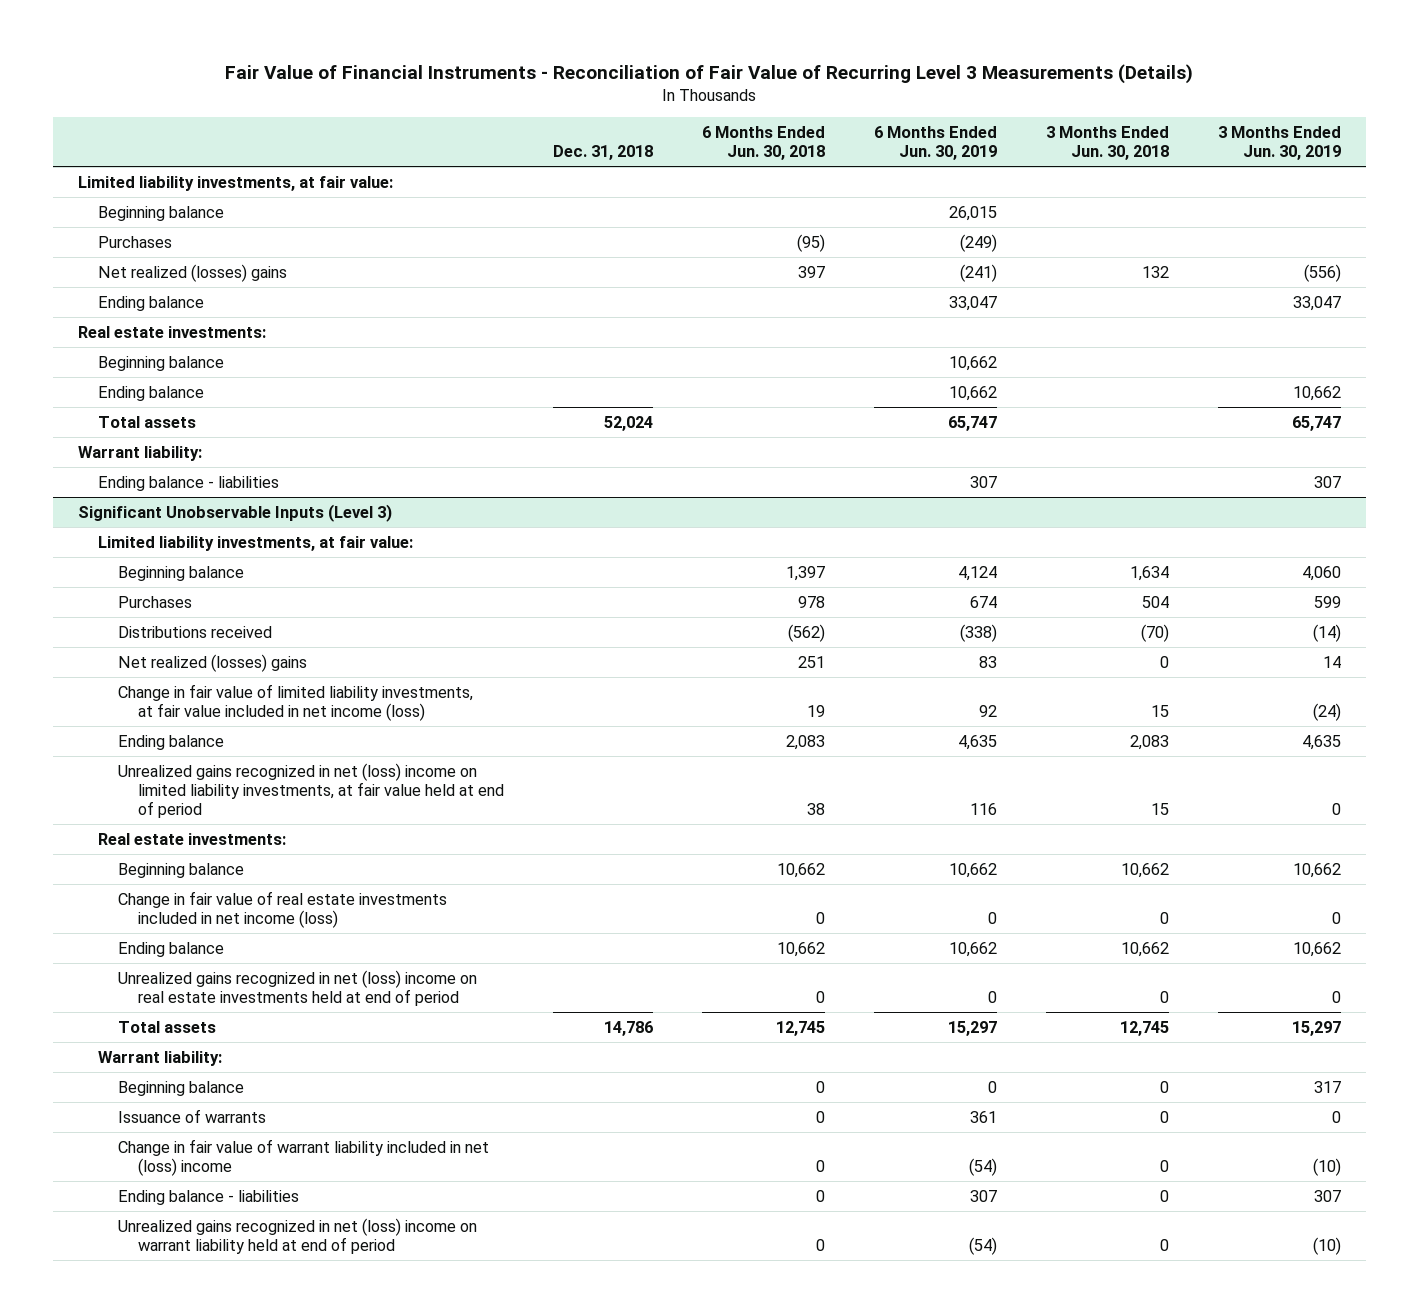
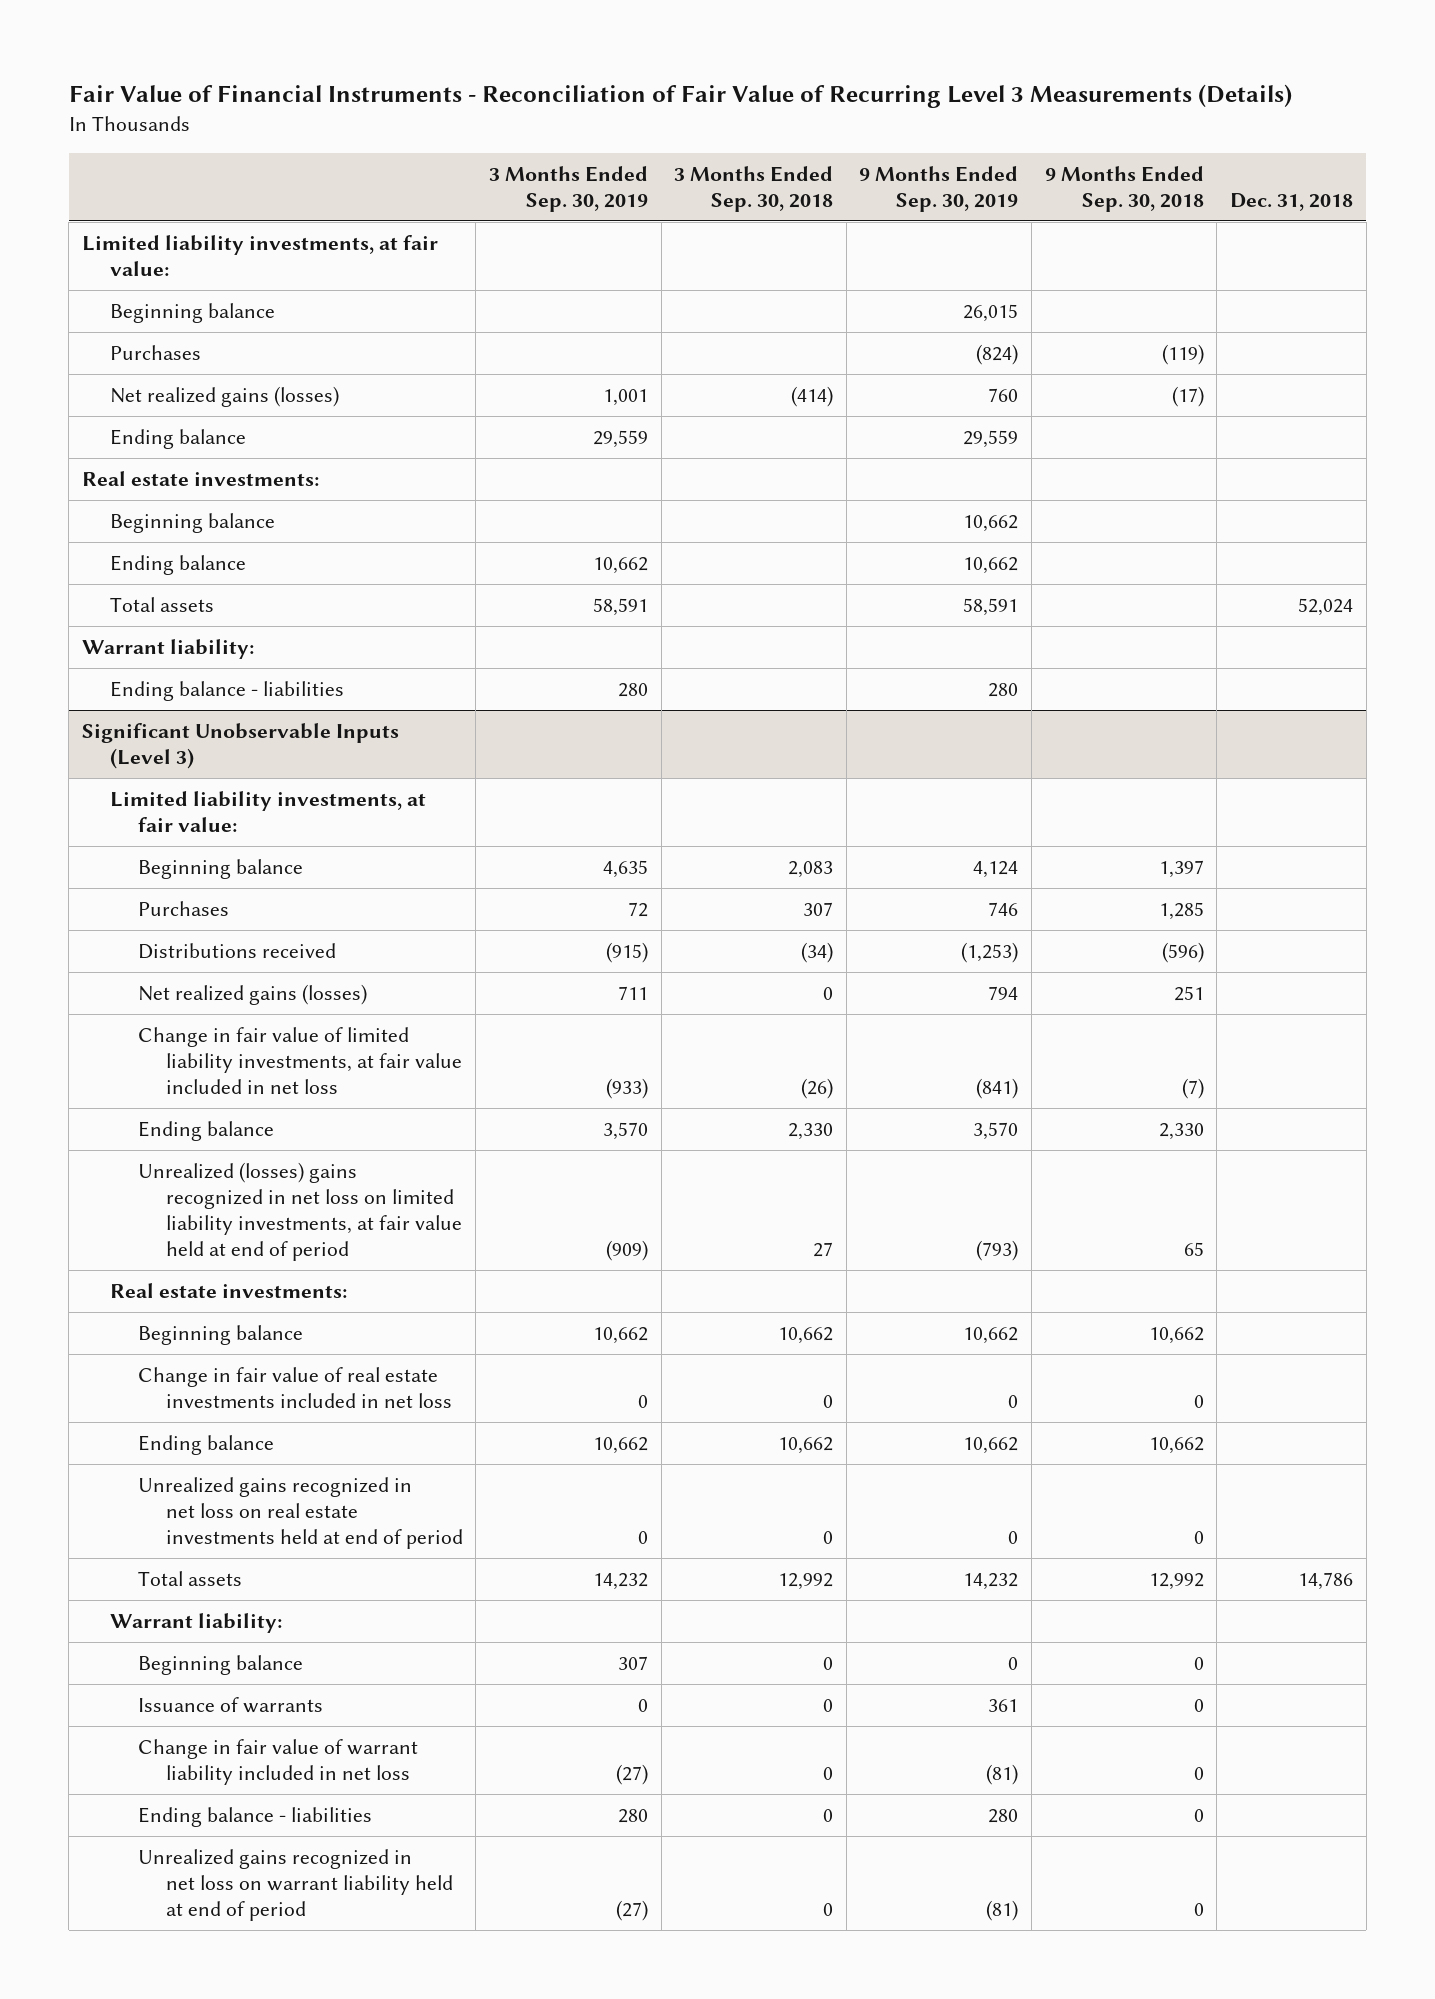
[702,125,826,160] 6 Months Ended Jun. 30, 2018 -> none
[874,125,998,160] 6 Months Ended Jun. 30, 2019 -> none
[1046,125,1170,160] 3 Months Ended Jun. 30, 2018 -> none
[1218,125,1342,160] 3 Months Ended Jun. 30, 2019 -> none
none -> [488,165,648,212] 3 Months Ended Sep. 30, 2019
none -> [674,165,834,212] 3 Months Ended Sep. 30, 2018
none -> [859,165,1019,212] 9 Months Ended Sep. 30, 2019
none -> [1044,165,1204,212] 9 Months Ended Sep. 30, 2018
[97,263,287,282] Net realized (losses) gains -> [109,385,339,407] Net realized gains (losses)
[117,653,307,672] Net realized (losses) gains -> [137,983,367,1005] Net realized gains (losses)
[117,683,473,721] Change in fair value of limited liability investments, at fair value included in net income (loss) -> [137,1026,462,1095] Change in fair value of limited liability investments, at fair value included in net loss
[117,762,505,818] Unrealized gains recognized in net (loss) income on limited liability investments, at fair value held at end of period -> [137,1161,462,1262] Unrealized (losses) gains recognized in net loss on limited liability investments, at fair value held at end of period
[117,890,447,928] Change in fair value of real estate investments included in net income (loss) -> [137,1366,452,1409] Change in fair value of real estate investments included in net loss
[117,969,477,1006] Unrealized gains recognized in net (loss) income on real estate investments held at end of period -> [137,1476,463,1550] Unrealized gains recognized in net loss on real estate investments held at end of period
[117,1138,489,1176] Change in fair value of warrant liability included in net (loss) income -> [137,1738,418,1786] Change in fair value of warrant liability included in net loss
[117,1217,477,1254] Unrealized gains recognized in net (loss) income on warrant liability held at end of period -> [137,1848,453,1922] Unrealized gains recognized in net loss on warrant liability held at end of period

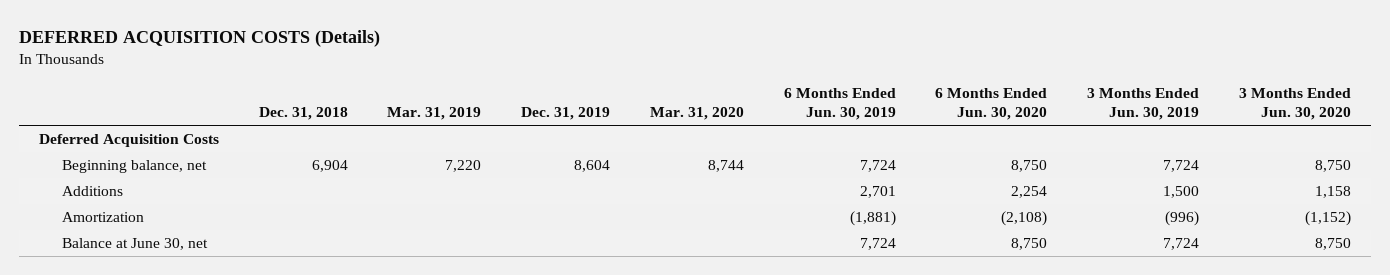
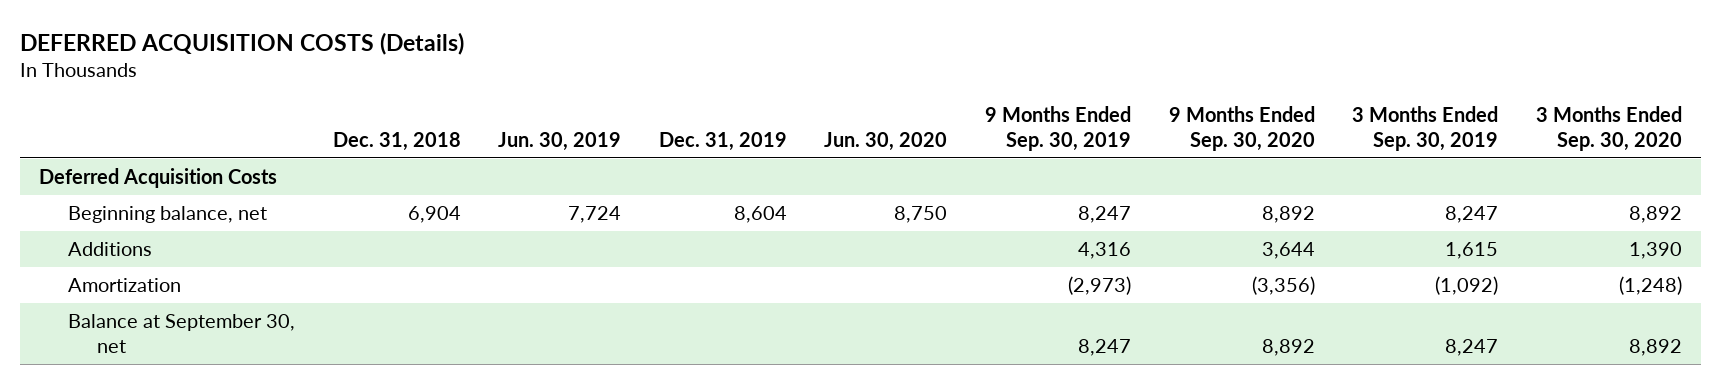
[387,107,482,121] Mar. 31, 2019 -> none
[649,107,744,121] Mar. 31, 2020 -> none
[783,87,896,121] 6 Months Ended Jun. 30, 2019 -> none
[935,87,1048,121] 6 Months Ended Jun. 30, 2020 -> none
[1087,87,1200,121] 3 Months Ended Jun. 30, 2019 -> none
[1238,87,1351,121] 3 Months Ended Jun. 30, 2020 -> none
none -> [498,131,622,151] Jun. 30, 2019
none -> [824,131,948,151] Jun. 30, 2020
none -> [985,105,1132,151] 9 Months Ended Sep. 30, 2019
none -> [1168,105,1315,151] 9 Months Ended Sep. 30, 2020
none -> [1352,105,1499,151] 3 Months Ended Sep. 30, 2019
none -> [1536,105,1683,151] 3 Months Ended Sep. 30, 2020
[62,238,209,251] Balance at June 30, net -> [67,314,295,353] Balance at September 30, net

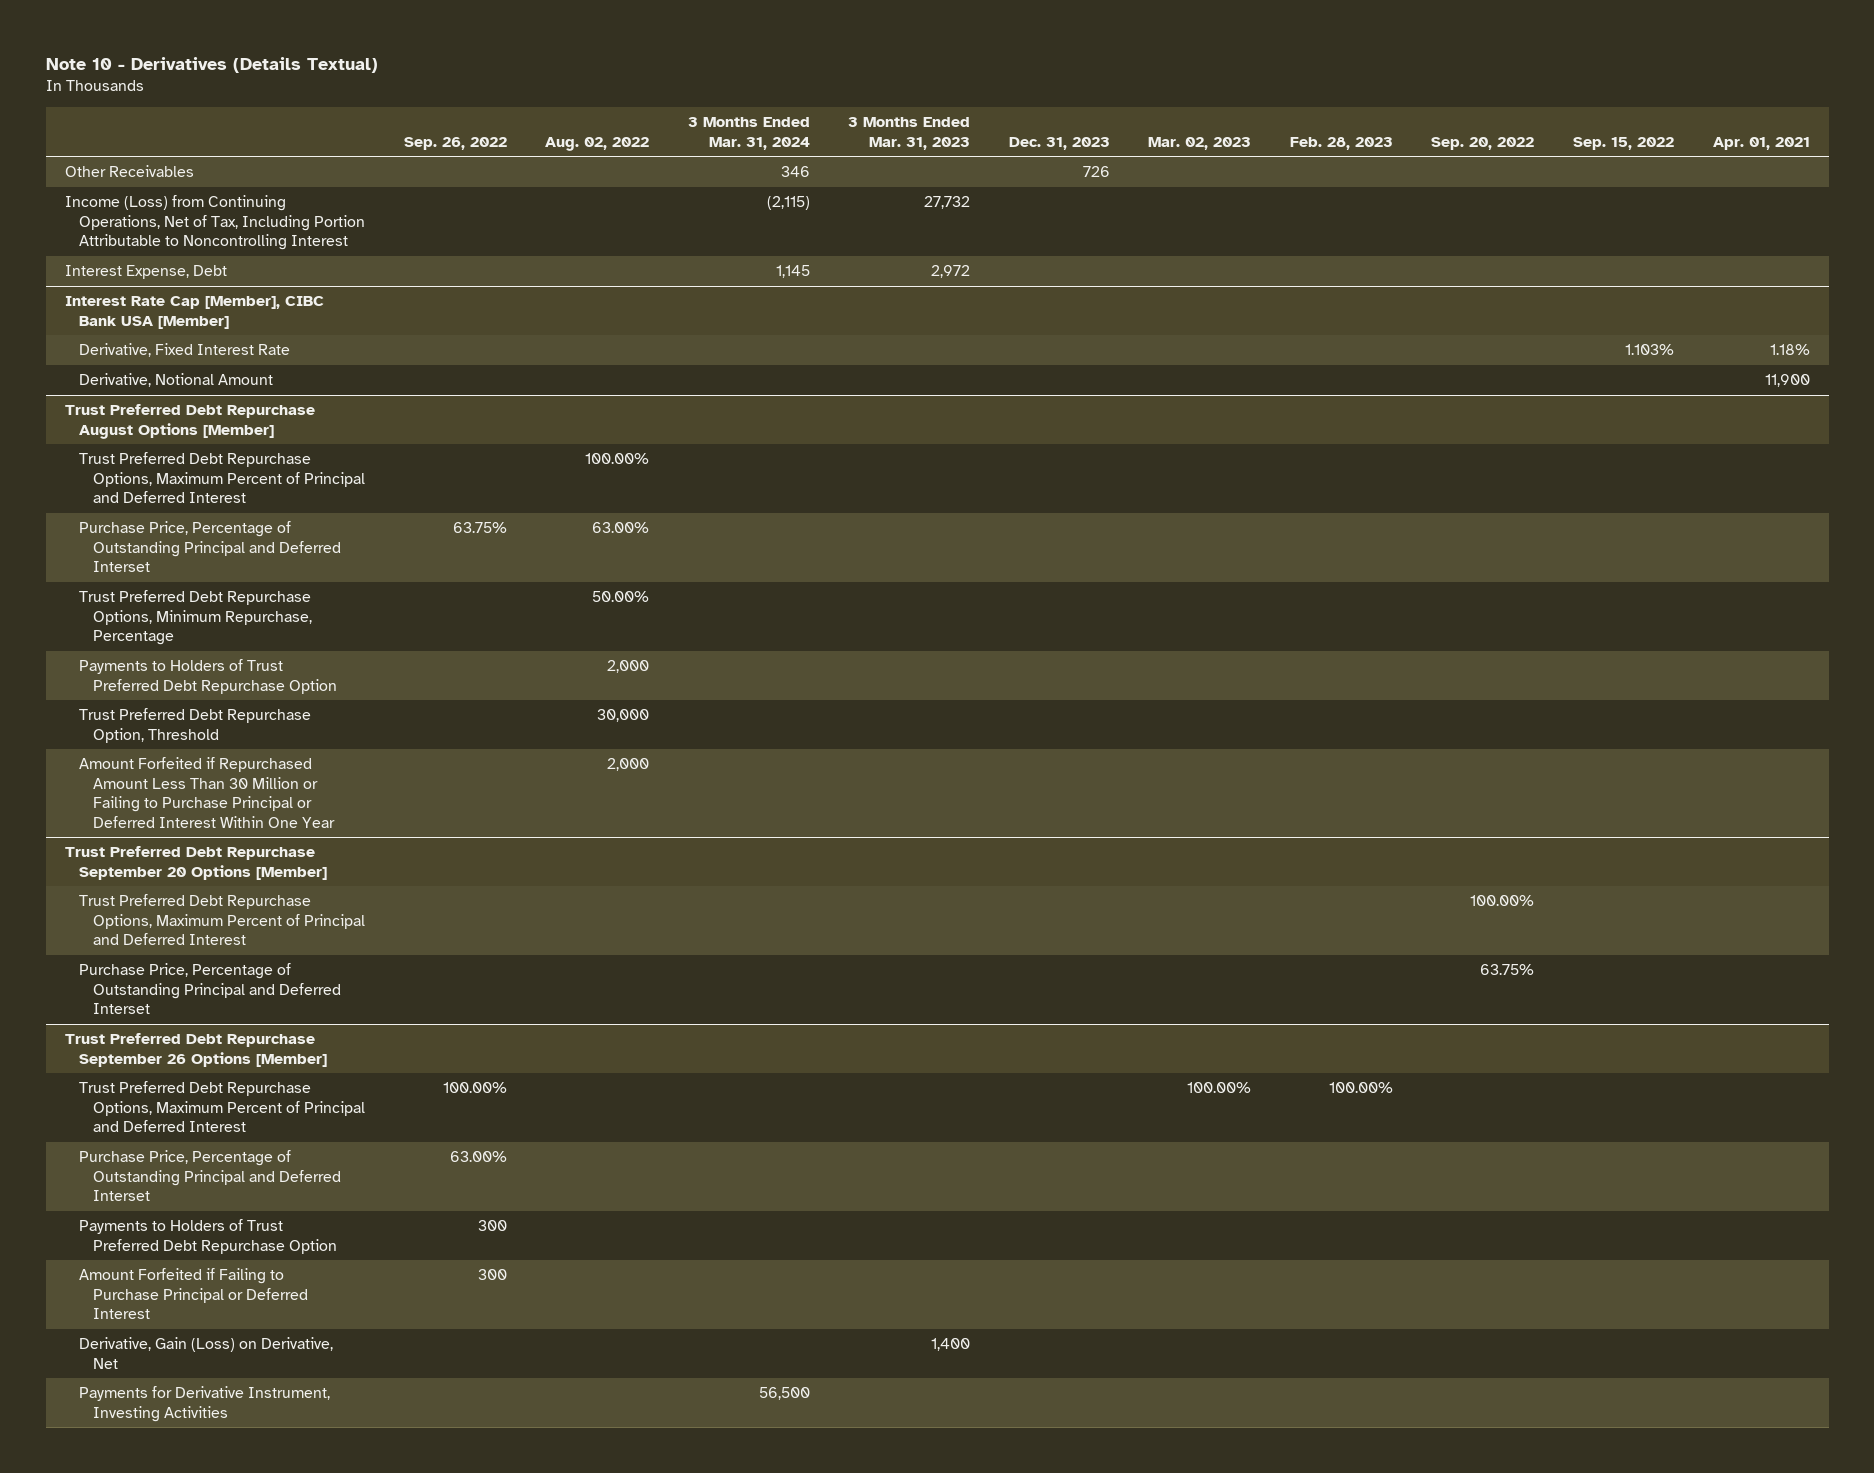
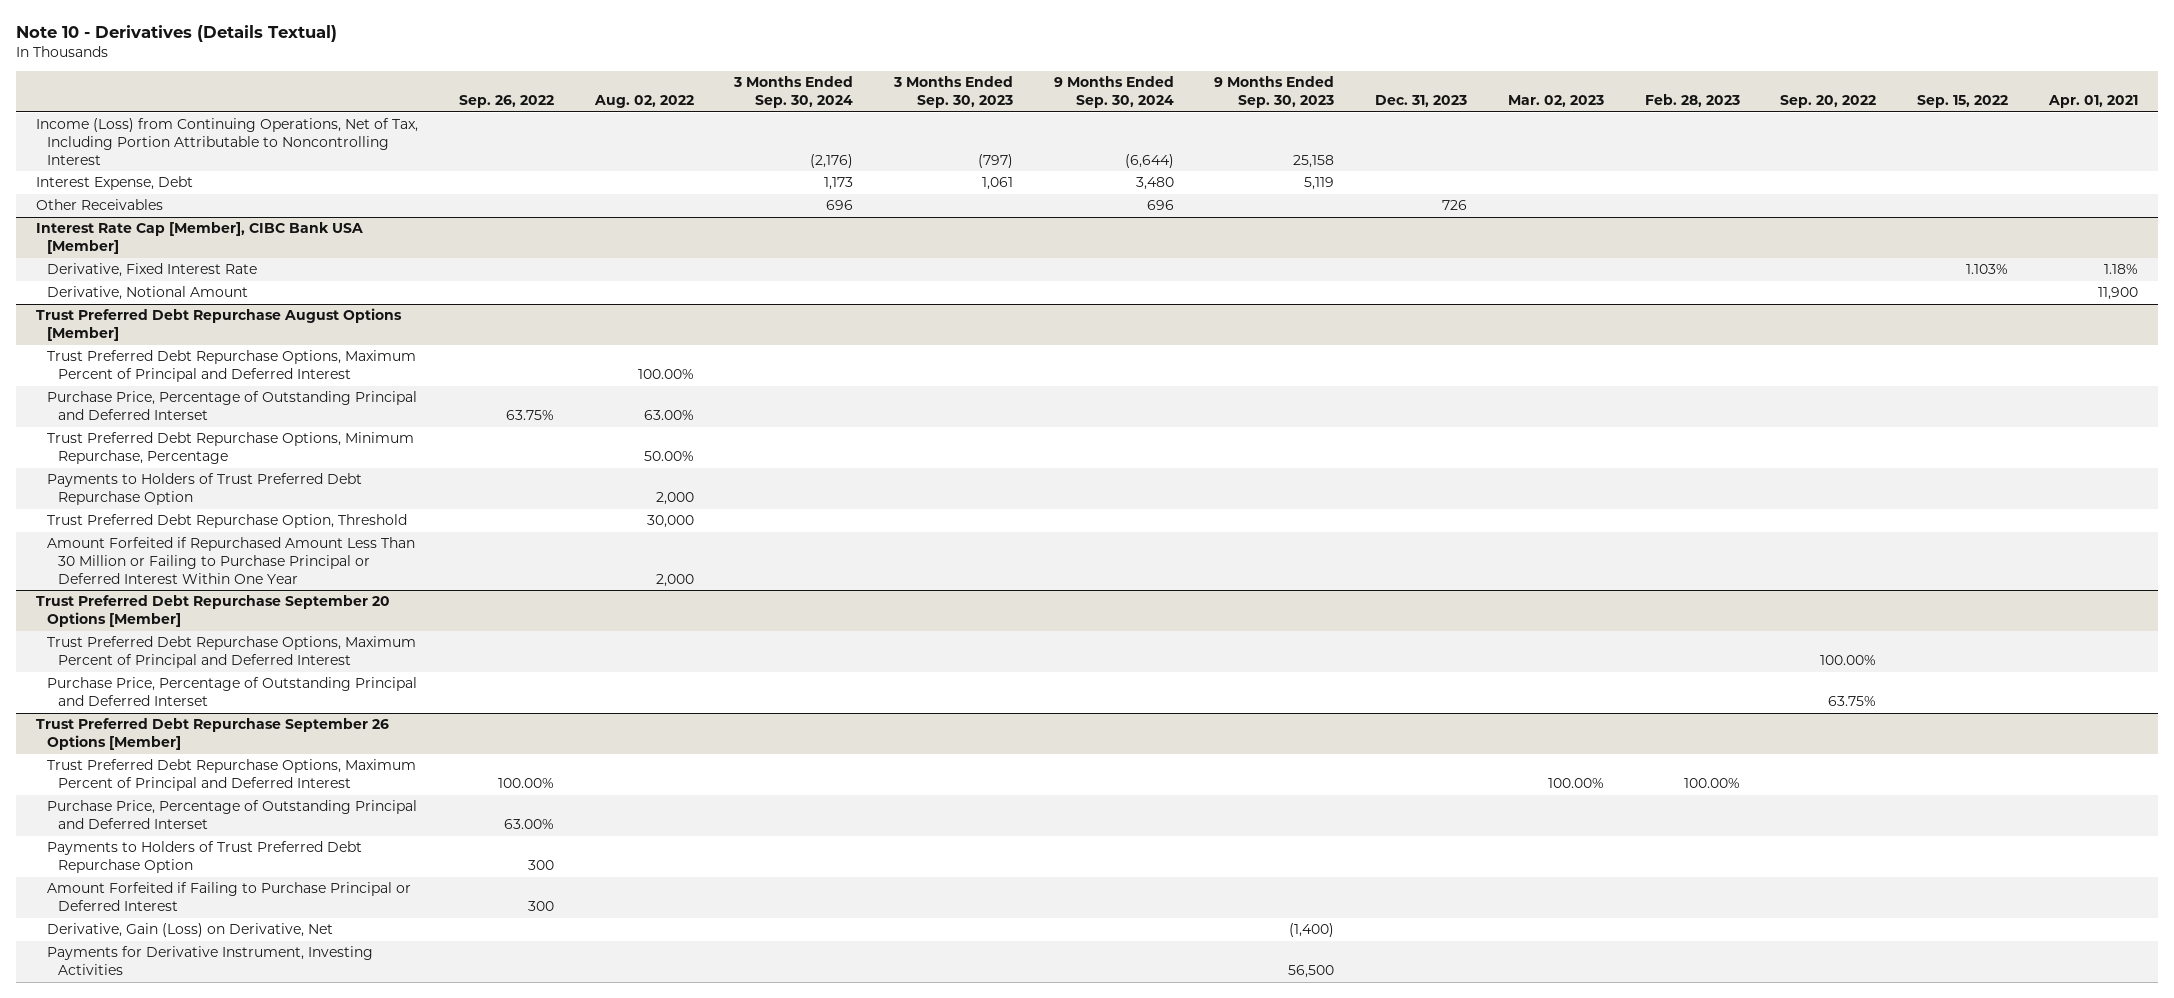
[687,117,810,150] 3 Months Ended Mar. 31, 2024 -> none
[848,117,971,150] 3 Months Ended Mar. 31, 2023 -> none
none -> [733,76,854,109] 3 Months Ended Sep. 30, 2024
none -> [893,76,1014,109] 3 Months Ended Sep. 30, 2023
none -> [1053,76,1174,109] 9 Months Ended Sep. 30, 2024
none -> [1214,76,1335,109] 9 Months Ended Sep. 30, 2023
[64,165,194,178] Other Receivables -> [36,199,164,211] Other Receivables

